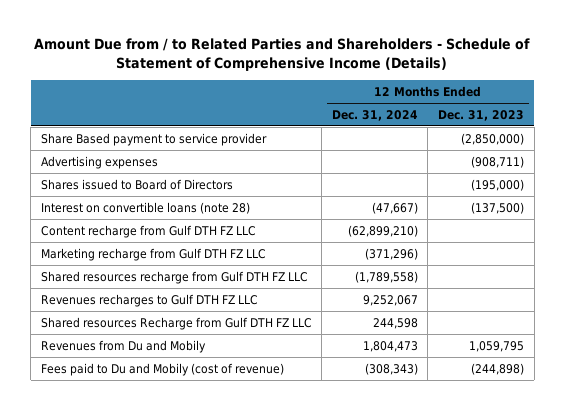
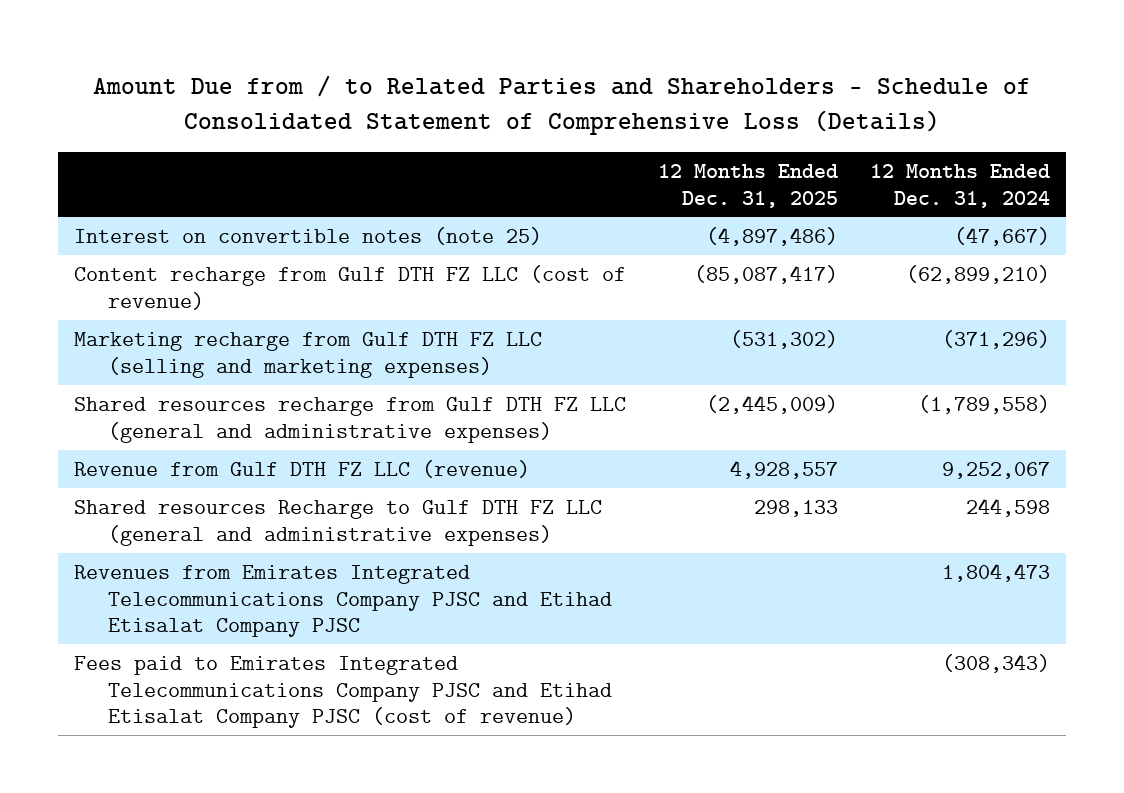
[34,38,531,72] Amount Due from / to Related Parties and Shareholders - Schedule of Statement of Comprehensive Income (Details) -> [92,74,1031,136] Amount Due from / to Related Parties and Shareholders - Schedule of Consolidated Statement of Comprehensive Loss (Details)
[438,109,525,121] Dec. 31, 2023 -> none
none -> [657,163,838,208] 12 Months Ended Dec. 31, 2025
[40,132,267,146] Share Based payment to service provider -> none
[40,155,158,169] Advertising expenses -> none
[40,178,233,190] Shares issued to Board of Directors -> none
[40,201,250,214] Interest on convertible loans (note 28) -> [74,226,543,245] Interest on convertible notes (note 25)
[40,224,256,238] Content recharge from Gulf DTH FZ LLC -> [74,264,627,310] Content recharge from Gulf DTH FZ LLC (cost of revenue)
[40,247,266,261] Marketing recharge from Gulf DTH FZ LLC -> [74,331,543,378] Marketing recharge from Gulf DTH FZ LLC (selling and marketing expenses)
[40,270,308,284] Shared resources recharge from Gulf DTH FZ LLC -> [74,396,627,443] Shared resources recharge from Gulf DTH FZ LLC (general and administrative expenses)
[40,293,258,307] Revenues recharges to Gulf DTH FZ LLC -> [74,459,531,478] Revenue from Gulf DTH FZ LLC (revenue)
[40,316,312,330] Shared resources Recharge from Gulf DTH FZ LLC -> [74,499,603,546] Shared resources Recharge to Gulf DTH FZ LLC (general and administrative expenses)
[40,339,206,353] Revenues from Du and Mobily -> [74,564,613,638] Revenues from Emirates Integrated Telecommunications Company PJSC and Etihad Etisalat Company PJSC
[40,362,284,376] Fees paid to Du and Mobily (cost of revenue) -> [74,655,613,729] Fees paid to Emirates Integrated Telecommunications Company PJSC and Etihad Etisalat Company PJSC (cost of revenue)

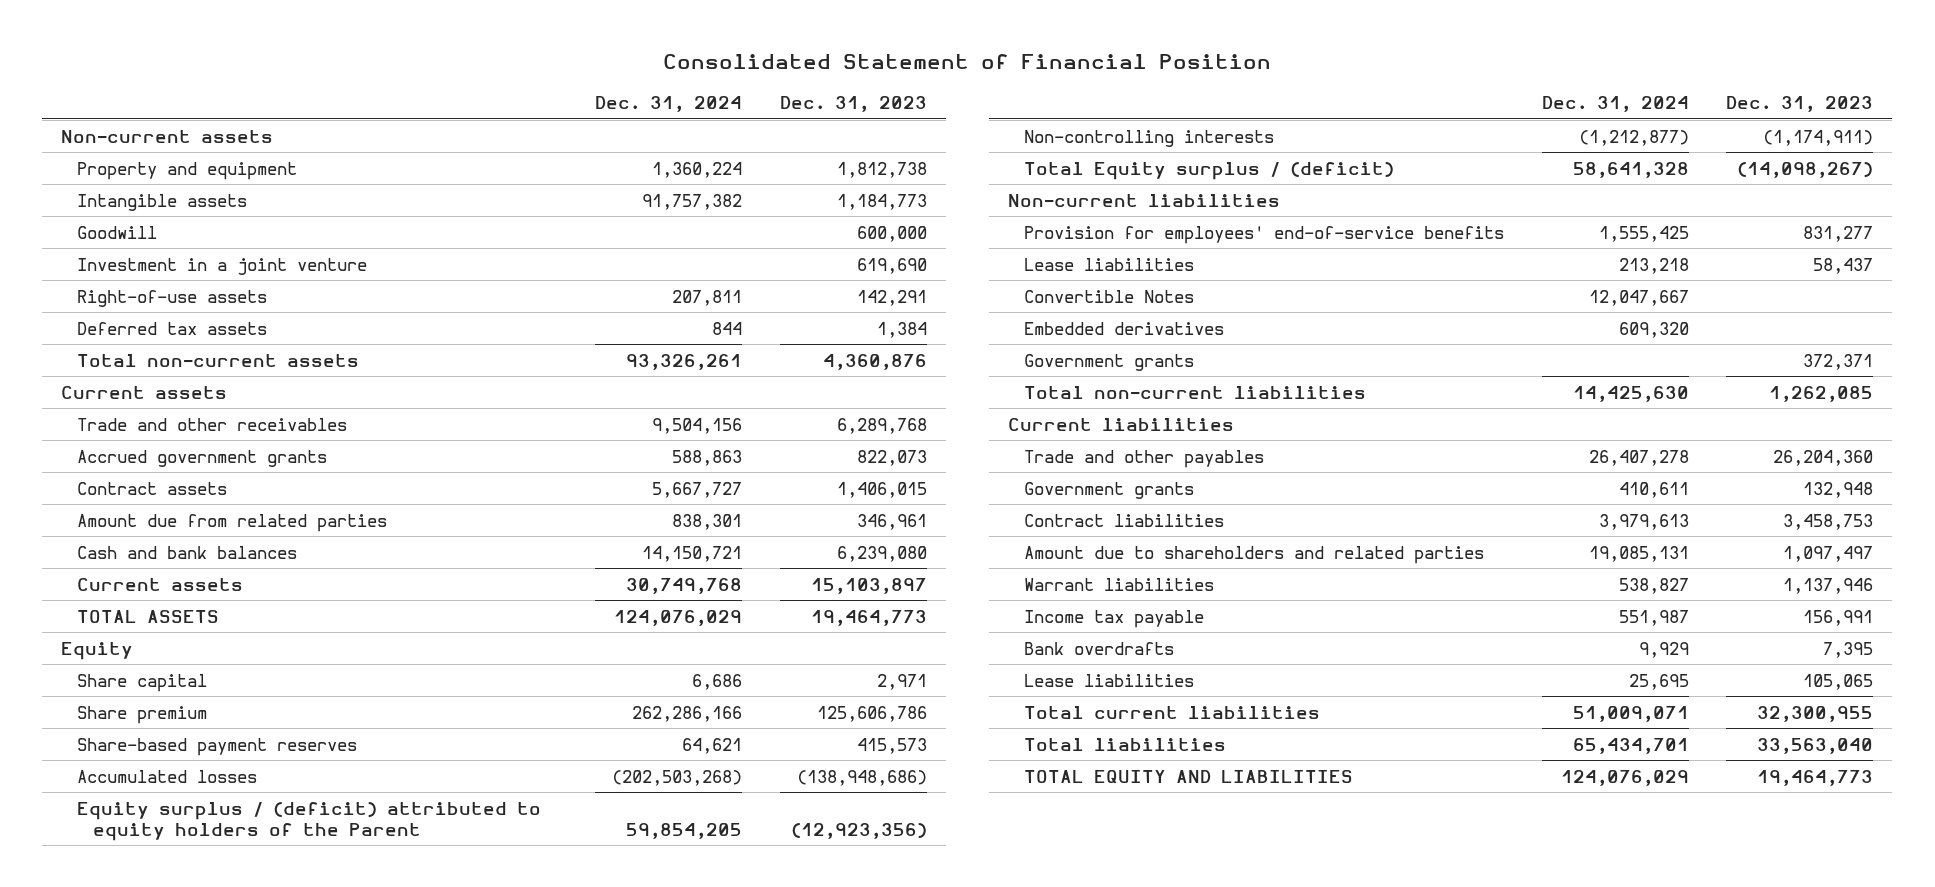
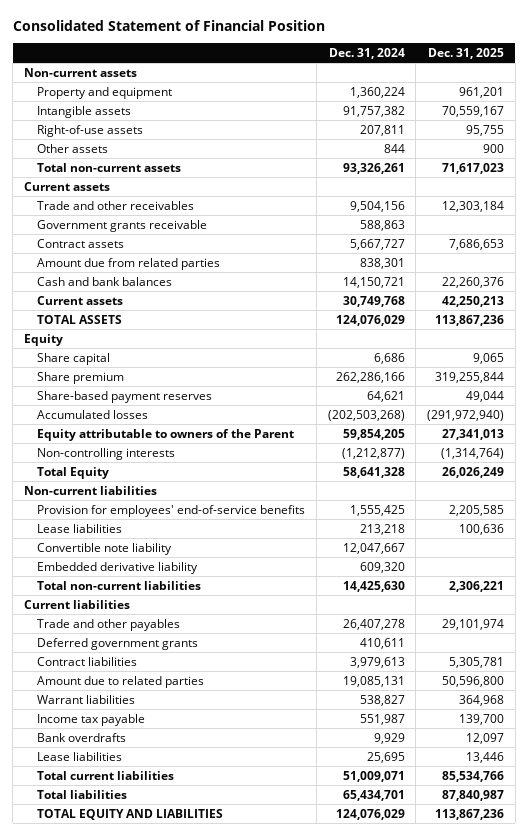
[779,96,927,113] Dec. 31, 2023 -> none
none -> [428,47,505,59] Dec. 31, 2025
[77,225,158,239] Goodwill -> none
[77,257,368,275] Investment in a joint venture -> none
[77,321,268,335] Deferred tax assets -> [37,143,109,153] Other assets
[77,449,328,467] Accrued government grants -> [37,219,208,232] Government grants receivable
[77,801,542,841] Equity surplus / (deficit) attributed to equity holders of the Parent -> [37,428,295,441] Equity attributable to owners of the Parent
[1023,161,1394,180] Total Equity surplus / (deficit) -> [37,466,110,479] Total Equity
[1023,353,1194,371] Government grants -> none
[1023,289,1194,303] Convertible Notes -> [37,542,173,555] Convertible note liability
[1023,321,1224,335] Embedded derivatives -> [37,561,199,574] Embedded derivative liability
[1023,481,1194,499] Government grants -> [37,637,199,650] Deferred government grants
[1023,545,1484,564] Amount due to shareholders and related parties -> [37,675,205,688] Amount due to related parties

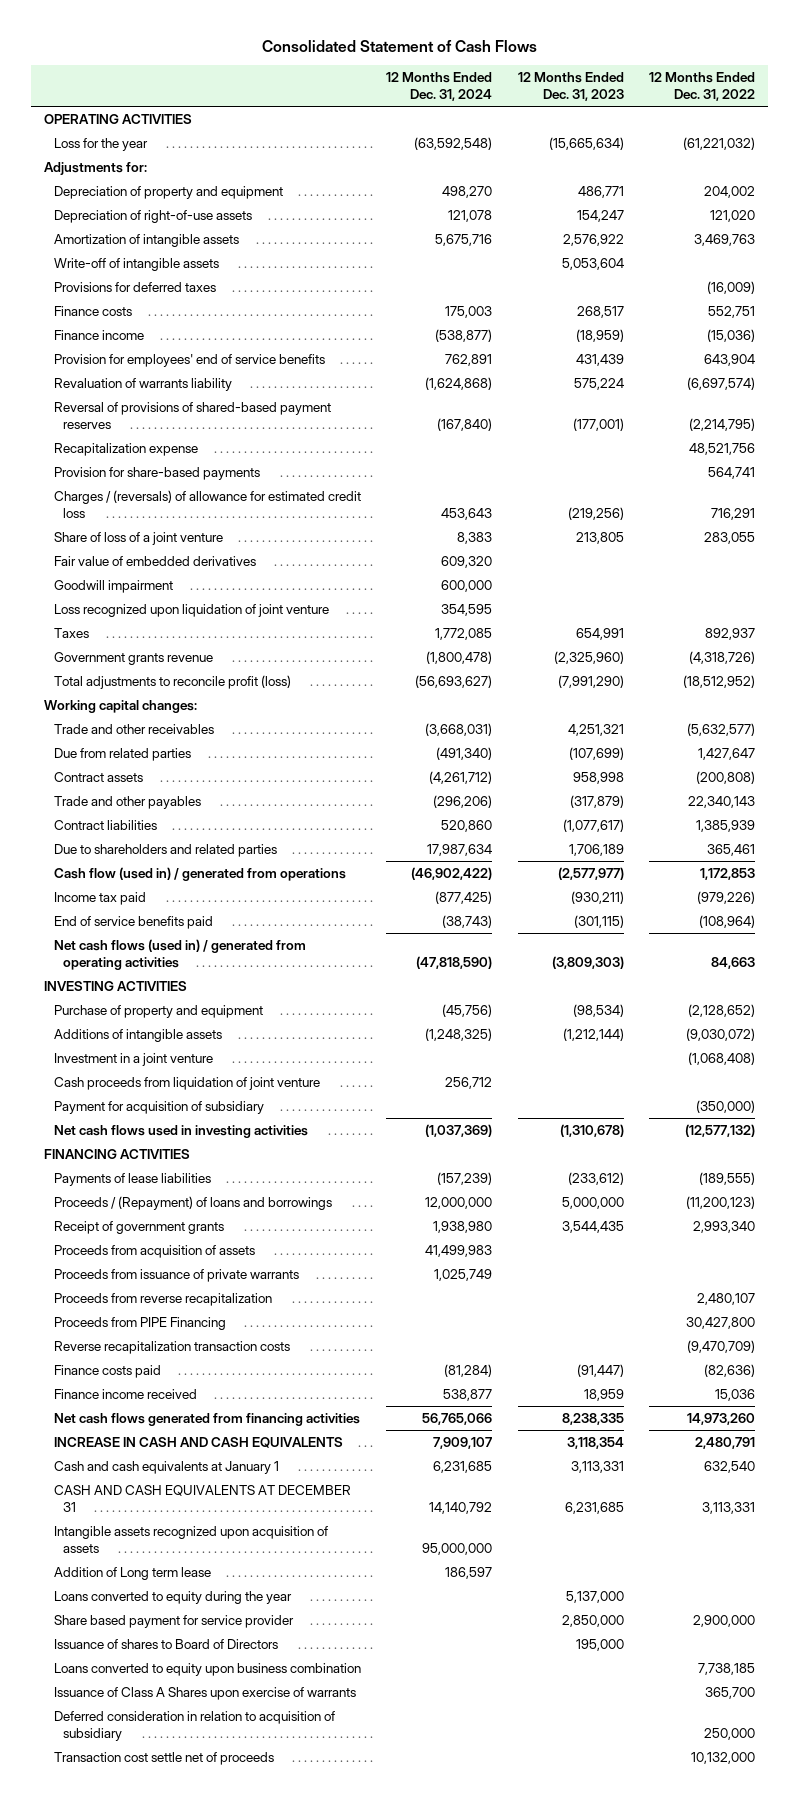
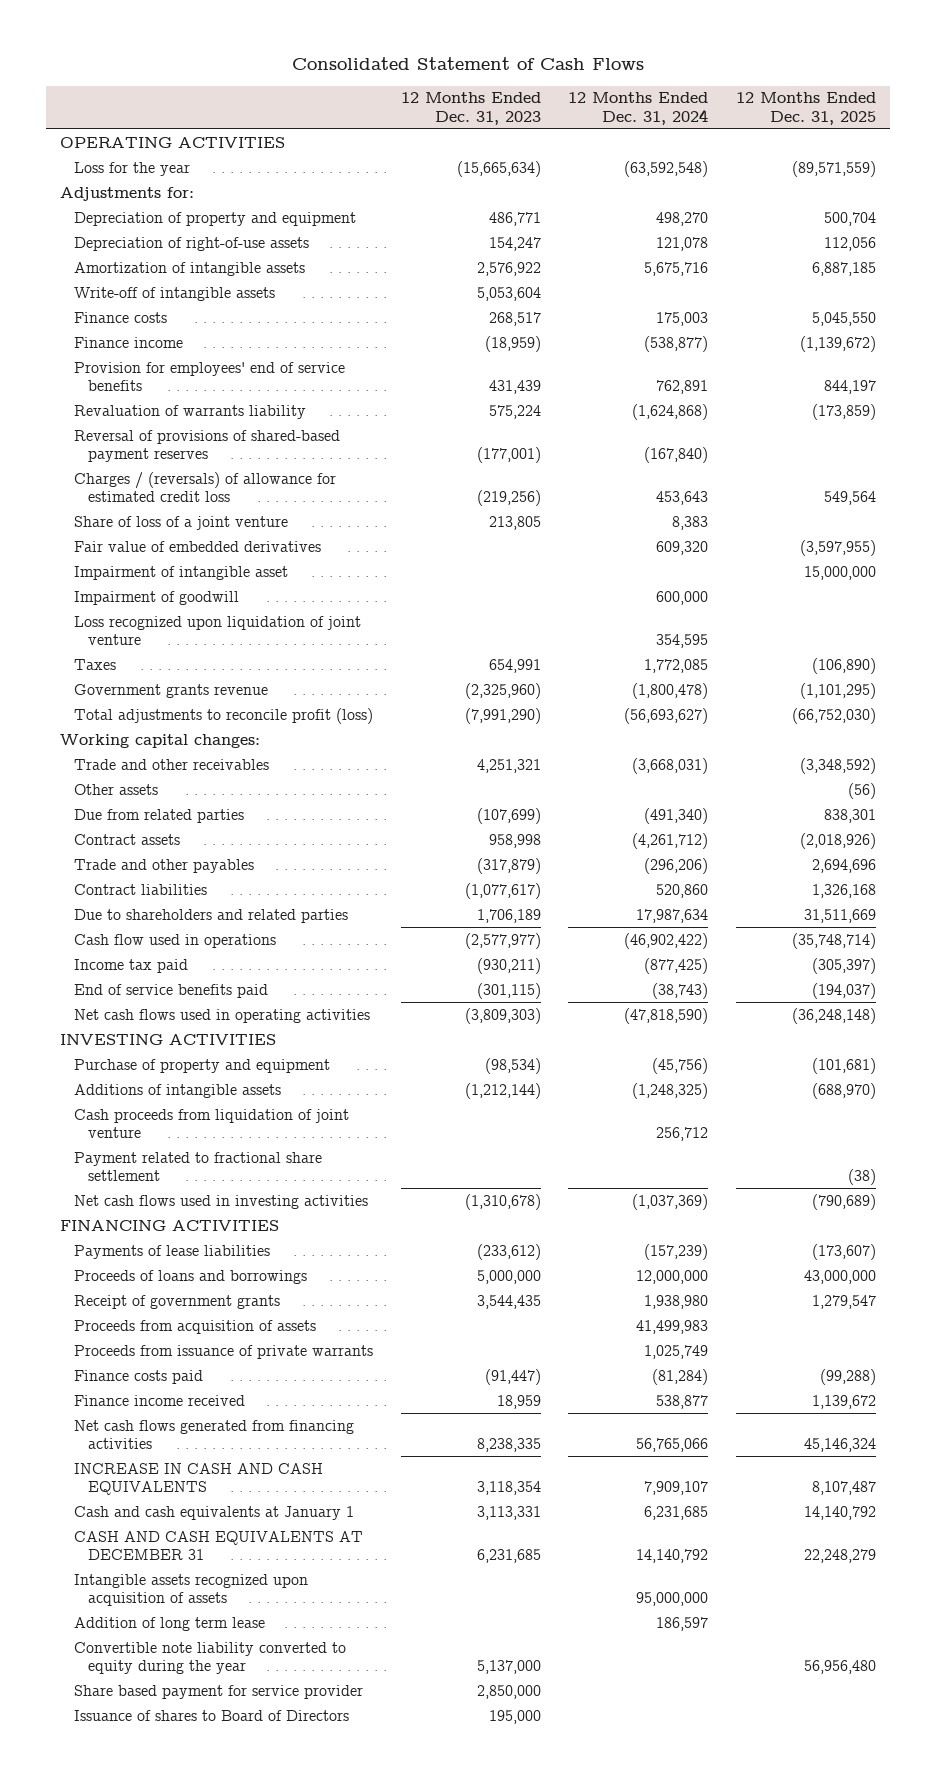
[649,71,756,102] 12 Months Ended Dec. 31, 2022 -> none
none -> [735,92,876,125] 12 Months Ended Dec. 31, 2025
[53,281,216,292] Provisions for deferred taxes -> none
[53,442,198,456] Recapitalization expense -> none
[53,466,260,480] Provision for share-based payments -> none
none -> [73,565,288,580] Impairment of intangible asset
[53,579,173,593] Goodwill impairment -> [73,590,239,605] Impairment of goodwill
none -> [73,783,158,795] Other assets
[53,866,346,881] Cash flow (used in) / generated from operations -> [73,933,276,948] Cash flow used in operations
[53,938,306,971] Net cash flows (used in) / generated from operating activities -> [73,1008,370,1023] Net cash flows used in operating activities
[53,1052,213,1066] Investment in a joint venture -> none
[53,1100,264,1114] Payment for acquisition of subsidiary -> none
none -> [73,1151,322,1182] Payment related to fractional share settlement
[53,1195,332,1210] Proceeds / (Repayment) of loans and borrowings -> [73,1269,307,1284] Proceeds of loans and borrowings
[53,1292,272,1306] Proceeds from reverse recapitalization -> none
[53,1316,226,1330] Proceeds from PIPE Financing -> none
[53,1340,290,1354] Reverse recapitalization transaction costs -> none
[53,1566,211,1580] Addition of Long term lease -> [73,1616,265,1631] Addition of long term lease
[53,1590,292,1604] Loans converted to equity during the year -> [73,1641,346,1675] Convertible note liability converted to equity during the year
[53,1662,361,1676] Loans converted to equity upon business combination -> none
[53,1686,356,1700] Issuance of Class A Shares upon exercise of warrants -> none
[53,1710,335,1742] Deferred consideration in relation to acquisition of subsidiary -> none
[53,1751,274,1765] Transaction cost settle net of proceeds -> none

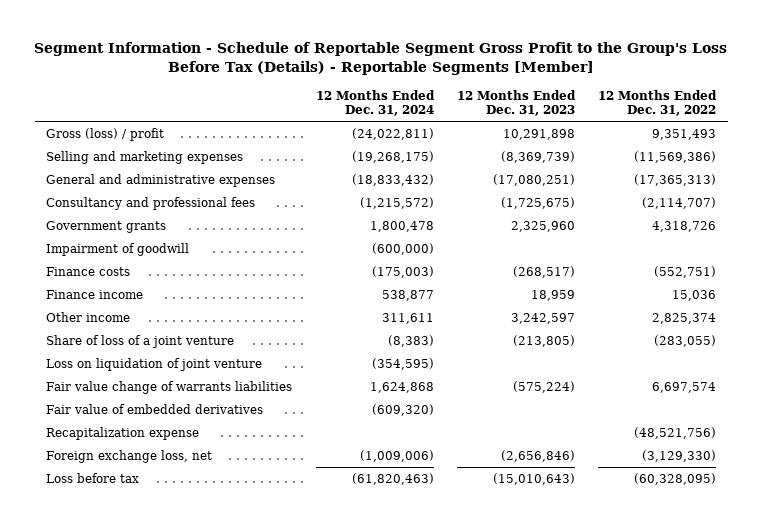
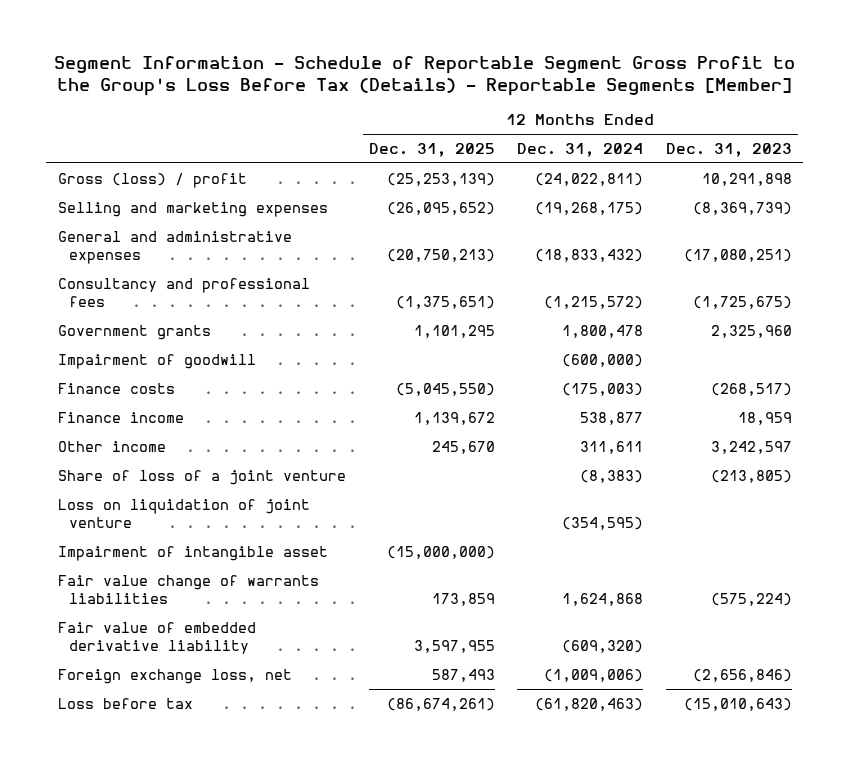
[598,89,718,117] 12 Months Ended Dec. 31, 2022 -> none
none -> [368,142,495,157] Dec. 31, 2025
none -> [57,545,328,561] Impairment of intangible asset
[46,426,200,440] Recapitalization expense -> none
[46,403,264,414] Fair value of embedded derivatives -> [57,621,256,654] Fair value of embedded derivative liability

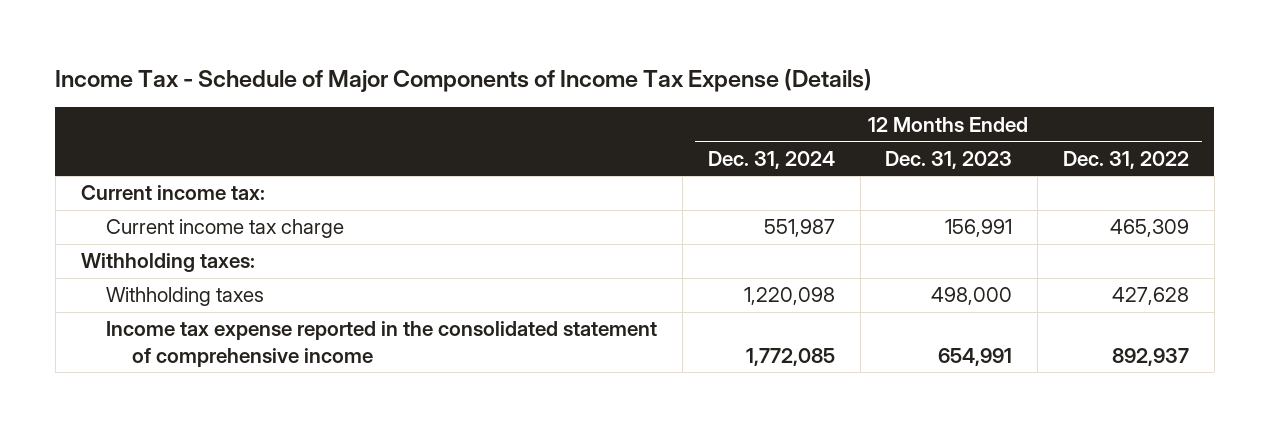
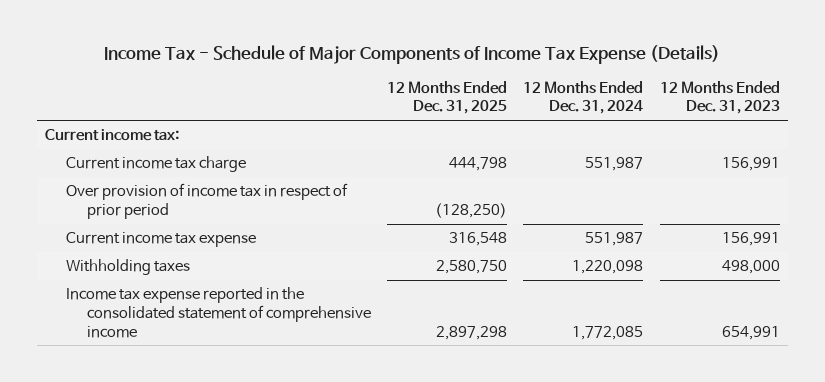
[1062,150,1189,169] Dec. 31, 2022 -> none
none -> [386,80,507,115] 12 Months Ended Dec. 31, 2025
[80,253,255,273] Withholding taxes: -> none
none -> [65,183,348,219] Over provision of income tax in respect of prior period
none -> [65,232,256,248] Current income tax expense

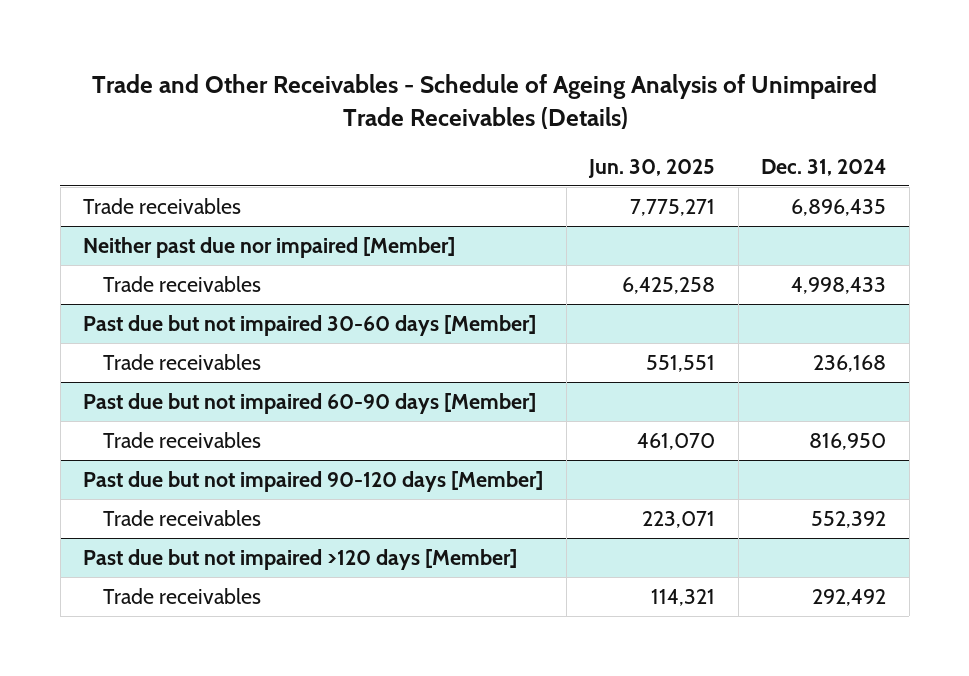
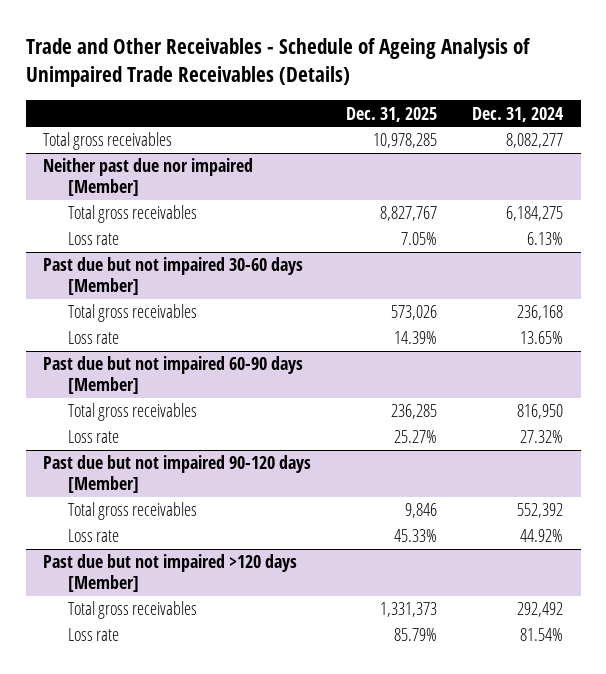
[588,159,716,179] Jun. 30, 2025 -> none
none -> [346,106,438,122] Dec. 31, 2025
[83,197,242,214] Trade receivables -> none
none -> [43,132,173,151] Total gross receivables
[102,275,261,292] Trade receivables -> none
none -> [67,205,197,224] Total gross receivables
none -> [67,232,119,246] Loss rate
[102,353,261,370] Trade receivables -> [67,304,197,323] Total gross receivables
none -> [67,331,119,345] Loss rate
[102,431,261,448] Trade receivables -> [67,403,197,422] Total gross receivables
none -> [67,430,119,444] Loss rate
[102,509,261,526] Trade receivables -> [67,502,197,521] Total gross receivables
none -> [67,529,119,543] Loss rate
[102,587,261,604] Trade receivables -> [67,601,197,620] Total gross receivables
none -> [67,628,119,642] Loss rate

